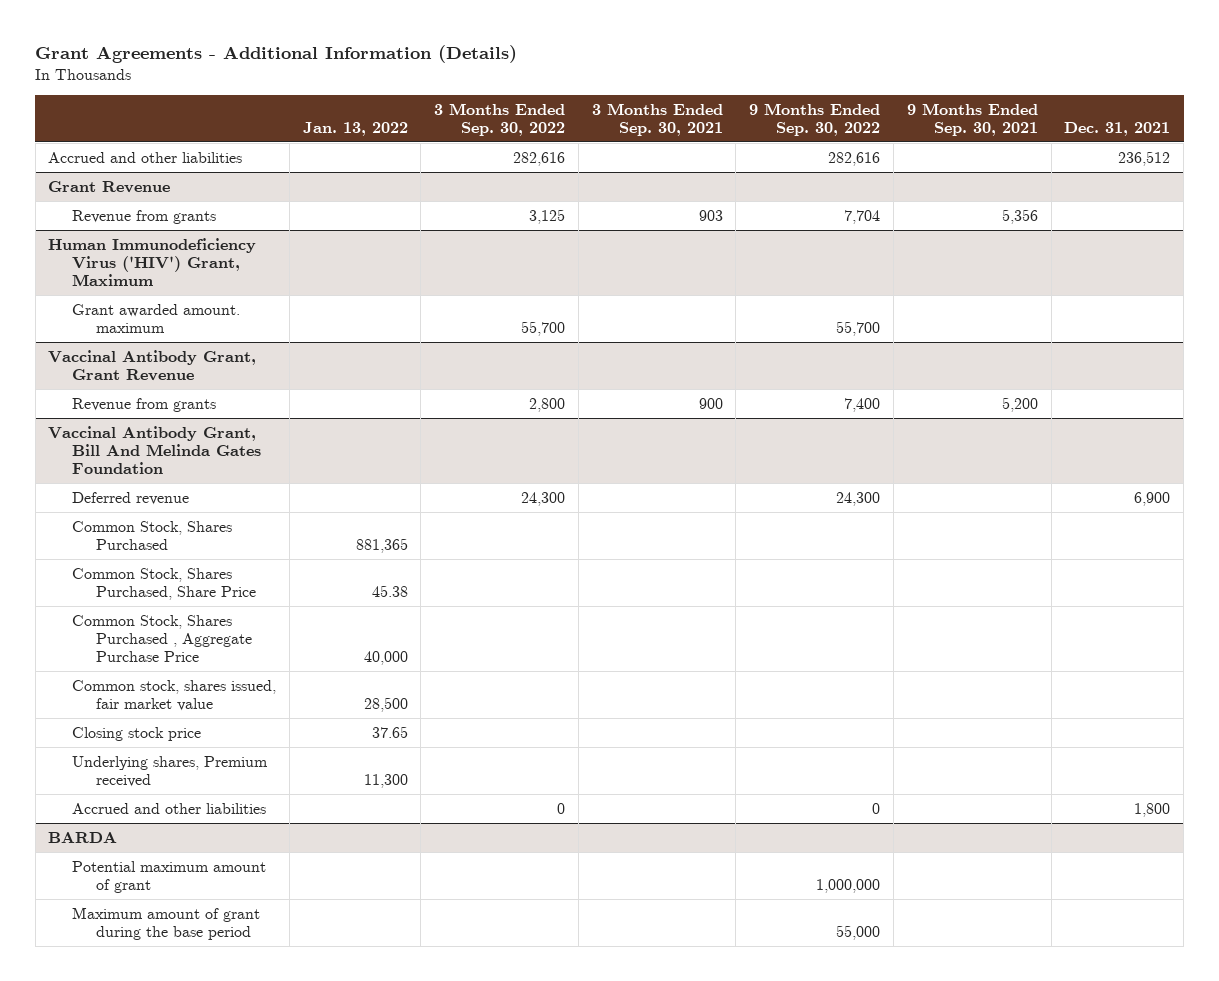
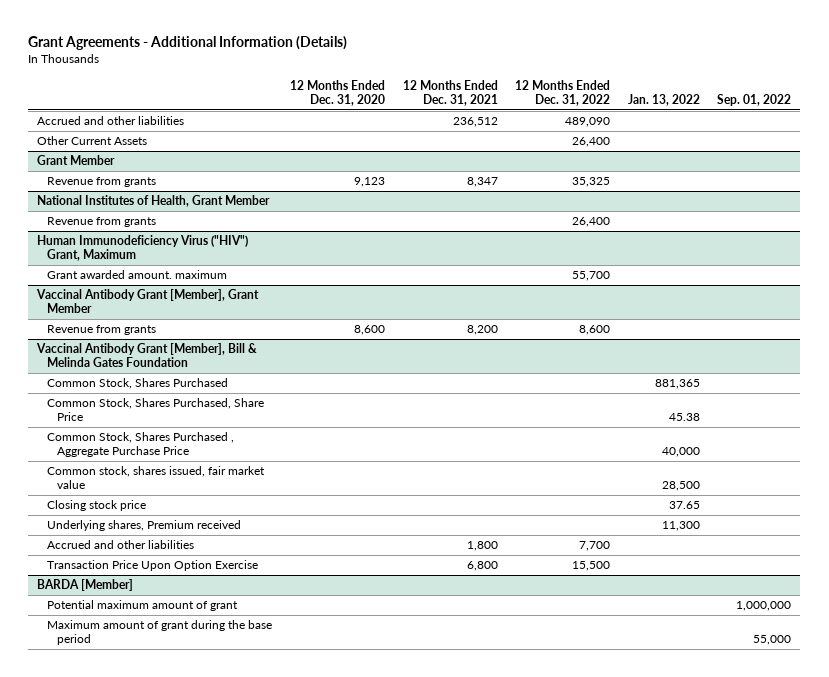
[434,102,566,136] 3 Months Ended Sep. 30, 2022 -> none
[591,102,723,136] 3 Months Ended Sep. 30, 2021 -> none
[749,102,881,136] 9 Months Ended Sep. 30, 2022 -> none
[906,102,1038,136] 9 Months Ended Sep. 30, 2021 -> none
[1064,121,1171,136] Dec. 31, 2021 -> none
none -> [289,79,385,106] 12 Months Ended Dec. 31, 2020
none -> [402,79,498,106] 12 Months Ended Dec. 31, 2021
none -> [515,79,611,106] 12 Months Ended Dec. 31, 2022
none -> [717,93,792,106] Sep. 01, 2022
none -> [37,136,148,146] Other Current Assets
[48,180,171,193] Grant Revenue -> [37,155,116,166] Grant Member
none -> [37,195,271,208] National Institutes of Health, Grant Member
none -> [47,217,157,228] Revenue from grants
[48,237,257,286] Human Immunodeficiency Virus ('HIV') Grant, Maximum -> [37,235,249,262] Human Immunodeficiency Virus ("HIV") Grant, Maximum
[48,349,257,381] Vaccinal Antibody Grant, Grant Revenue -> [36,289,260,314] Vaccinal Antibody Grant [Member], Grant Member
[72,491,190,505] Deferred revenue -> none
[48,425,262,474] Vaccinal Antibody Grant, Bill And Melinda Gates Foundation -> [36,343,258,368] Vaccinal Antibody Grant [Member], Bill & Melinda Gates Foundation
none -> [47,560,259,572] Transaction Price Upon Option Exercise
[48,831,118,843] BARDA -> [37,579,134,592] BARDA [Member]

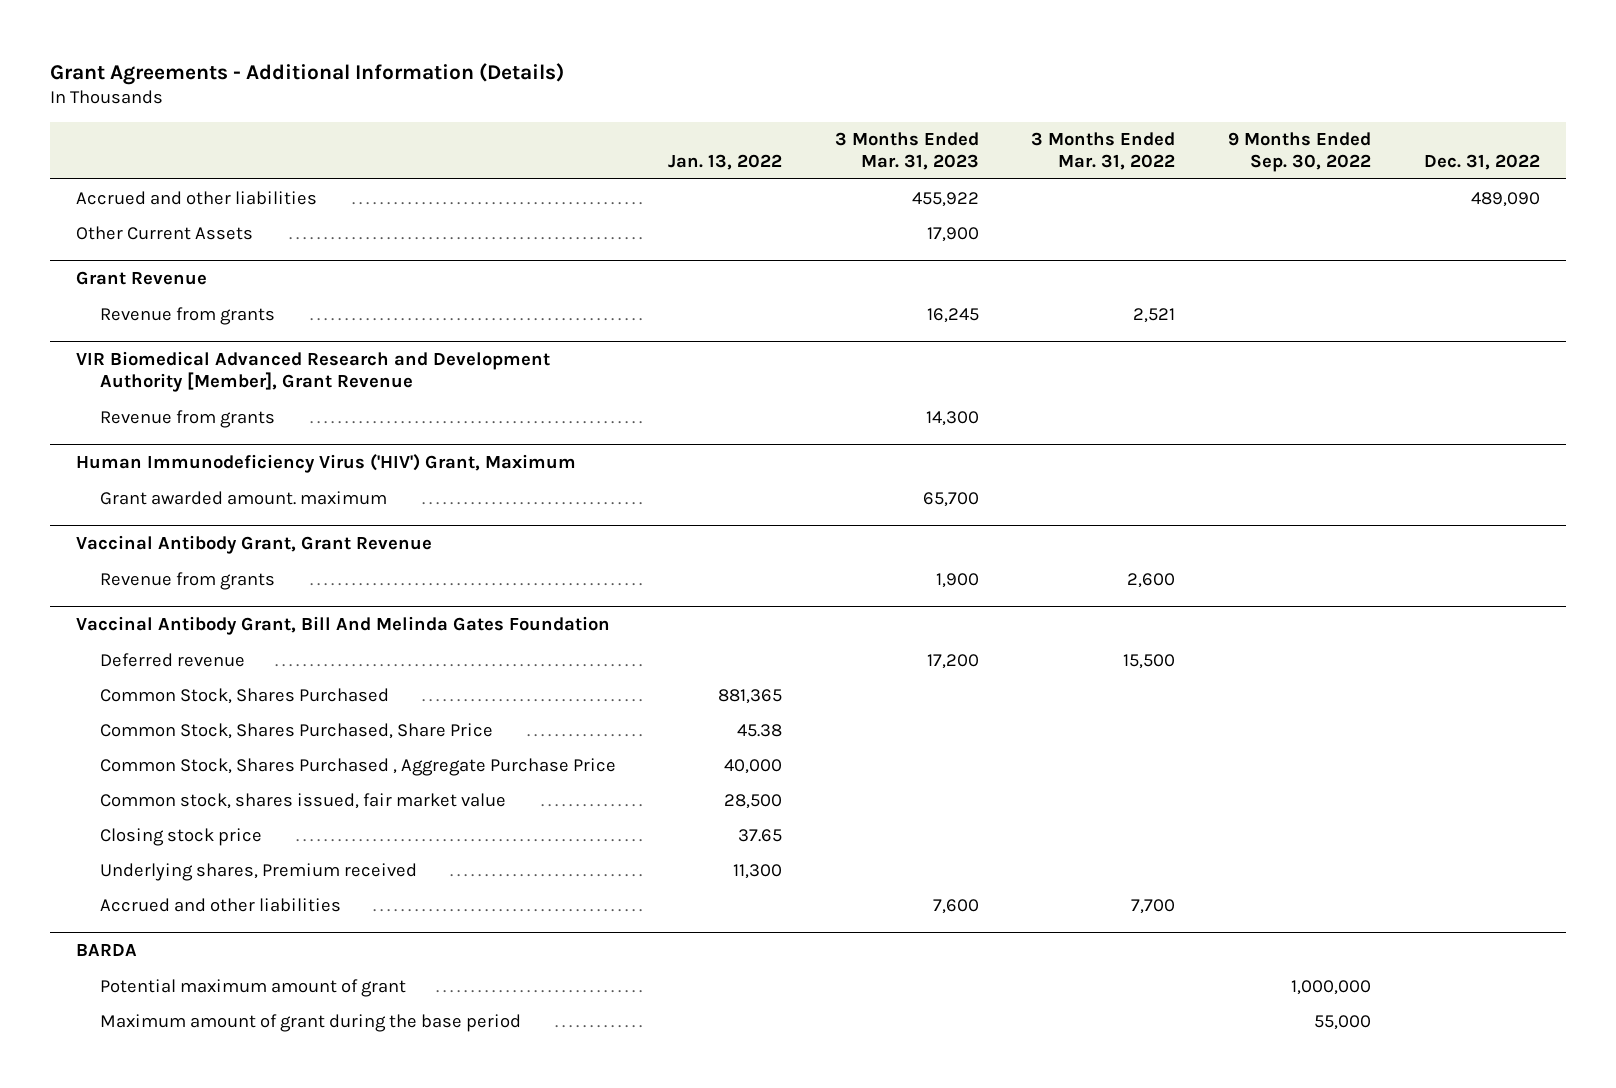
[289,79,385,106] 12 Months Ended Dec. 31, 2020 -> none
[402,79,498,106] 12 Months Ended Dec. 31, 2021 -> none
[515,79,611,106] 12 Months Ended Dec. 31, 2022 -> none
[717,93,792,106] Sep. 01, 2022 -> none
none -> [834,132,979,171] 3 Months Ended Mar. 31, 2023
none -> [1031,132,1176,171] 3 Months Ended Mar. 31, 2022
none -> [1228,132,1372,173] 9 Months Ended Sep. 30, 2022
none -> [1423,154,1540,171] Dec. 31, 2022
[37,155,116,166] Grant Member -> [76,271,208,286] Grant Revenue
[37,195,271,208] National Institutes of Health, Grant Member -> none
[47,217,157,228] Revenue from grants -> none
none -> [76,351,551,392] VIR Biomedical Advanced Research and Development Authority [Member], Grant Revenue
none -> [99,409,275,428] Revenue from grants
[37,235,249,262] Human Immunodeficiency Virus ("HIV") Grant, Maximum -> [76,454,577,474] Human Immunodeficiency Virus ('HIV') Grant, Maximum
[36,289,260,314] Vaccinal Antibody Grant [Member], Grant Member -> [76,535,433,555] Vaccinal Antibody Grant, Grant Revenue
[36,343,258,368] Vaccinal Antibody Grant [Member], Bill & Melinda Gates Foundation -> [76,616,611,636] Vaccinal Antibody Grant, Bill And Melinda Gates Foundation
none -> [99,652,245,667] Deferred revenue
[47,560,259,572] Transaction Price Upon Option Exercise -> none
[37,579,134,592] BARDA [Member] -> [76,944,138,957] BARDA

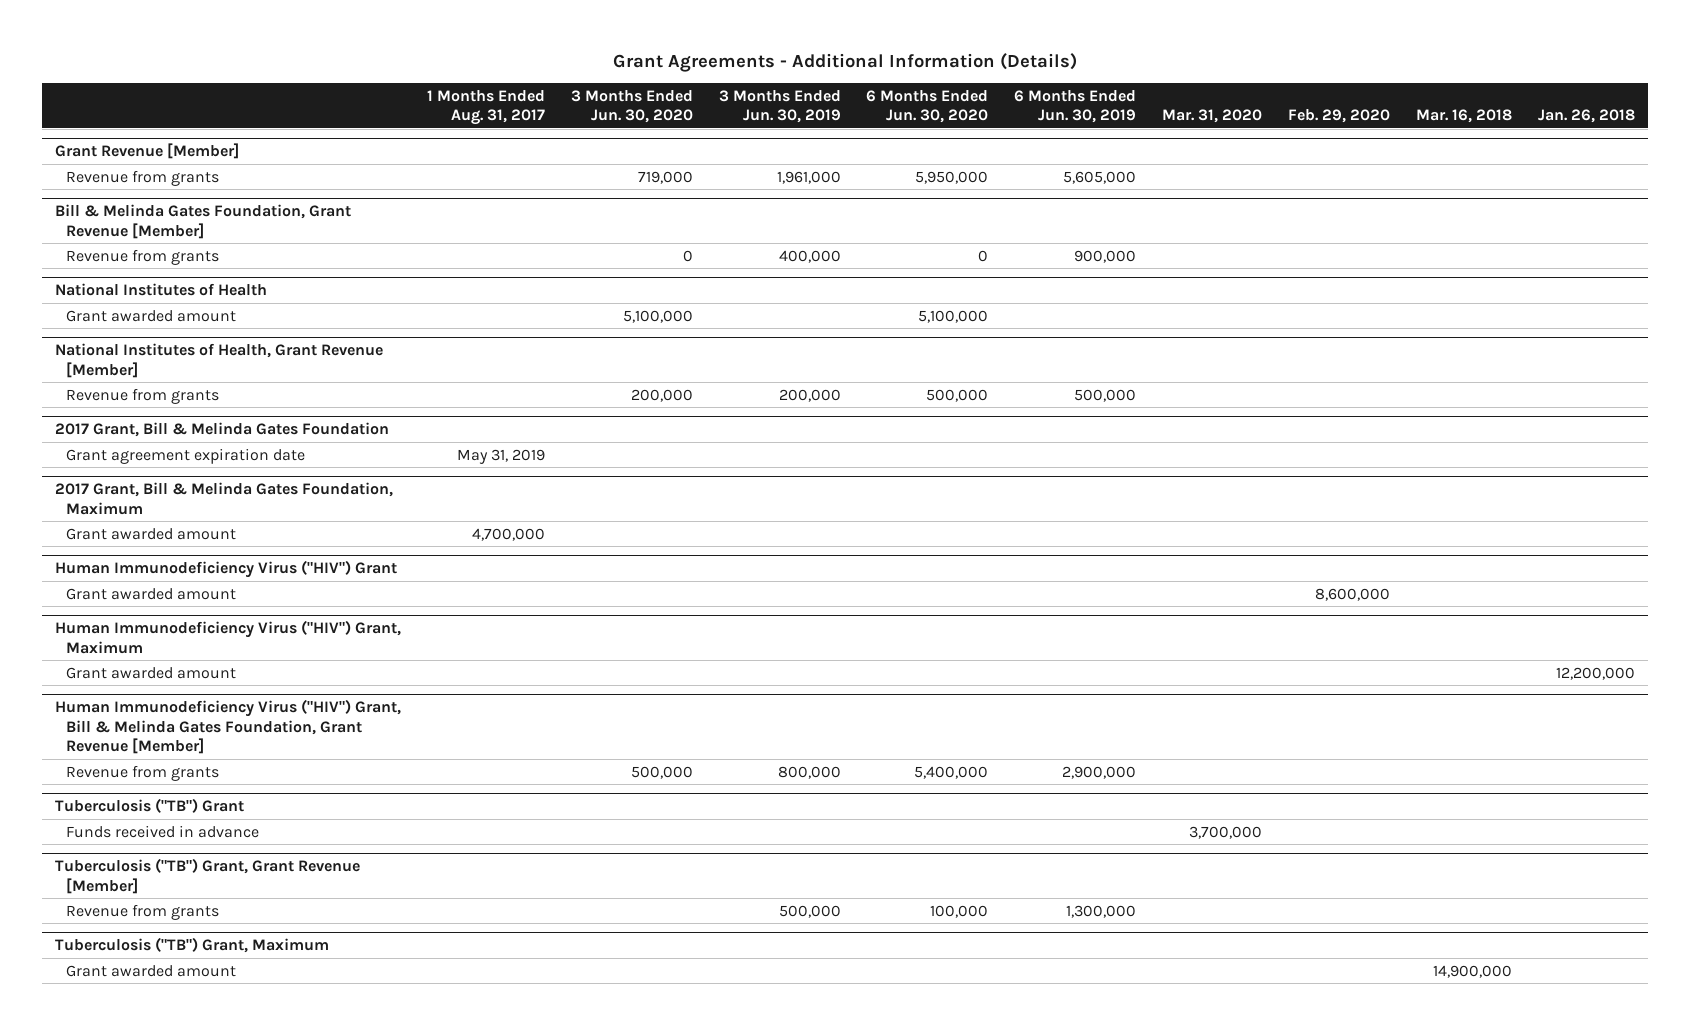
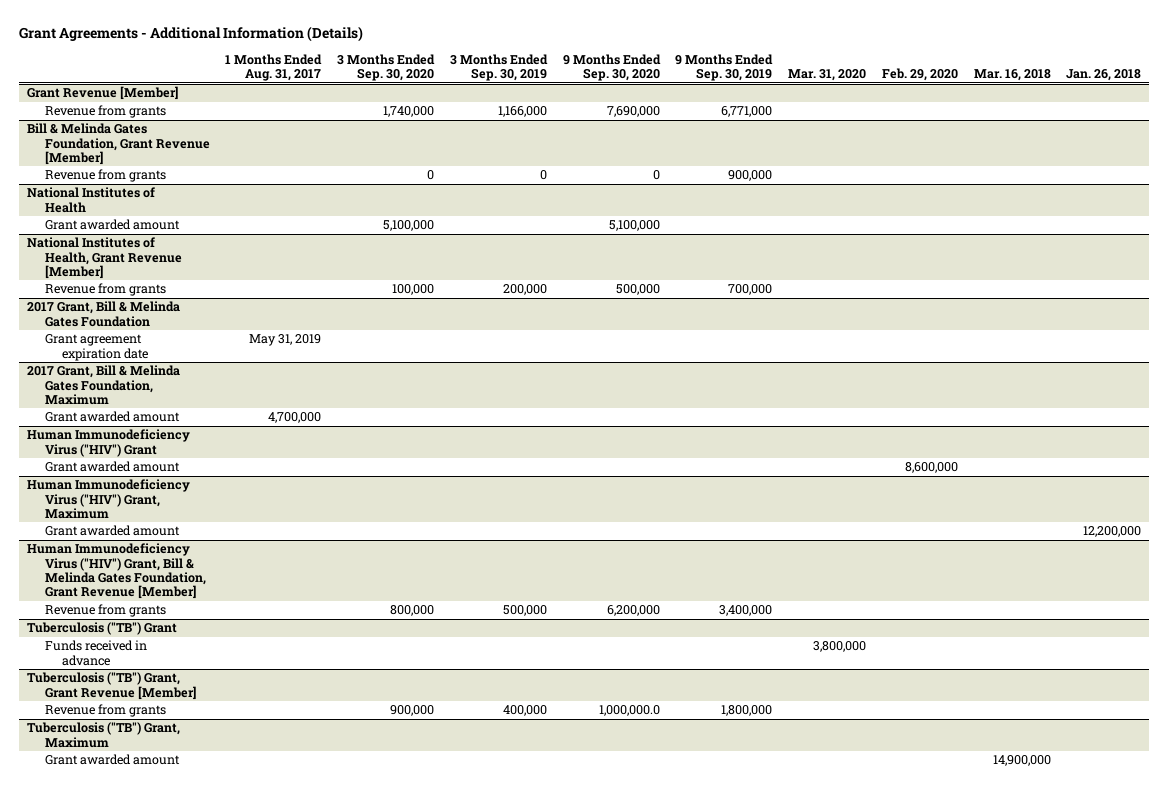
[570,89,693,123] 3 Months Ended Jun. 30, 2020 -> none
[718,89,841,123] 3 Months Ended Jun. 30, 2019 -> none
[866,89,989,123] 6 Months Ended Jun. 30, 2020 -> none
[1014,89,1137,123] 6 Months Ended Jun. 30, 2019 -> none
none -> [337,54,436,82] 3 Months Ended Sep. 30, 2020
none -> [449,54,548,82] 3 Months Ended Sep. 30, 2019
none -> [562,54,661,82] 9 Months Ended Sep. 30, 2020
none -> [675,54,774,82] 9 Months Ended Sep. 30, 2019
[1189,825,1263,839] 3,700,000 -> [813,641,867,653] 3,800,000

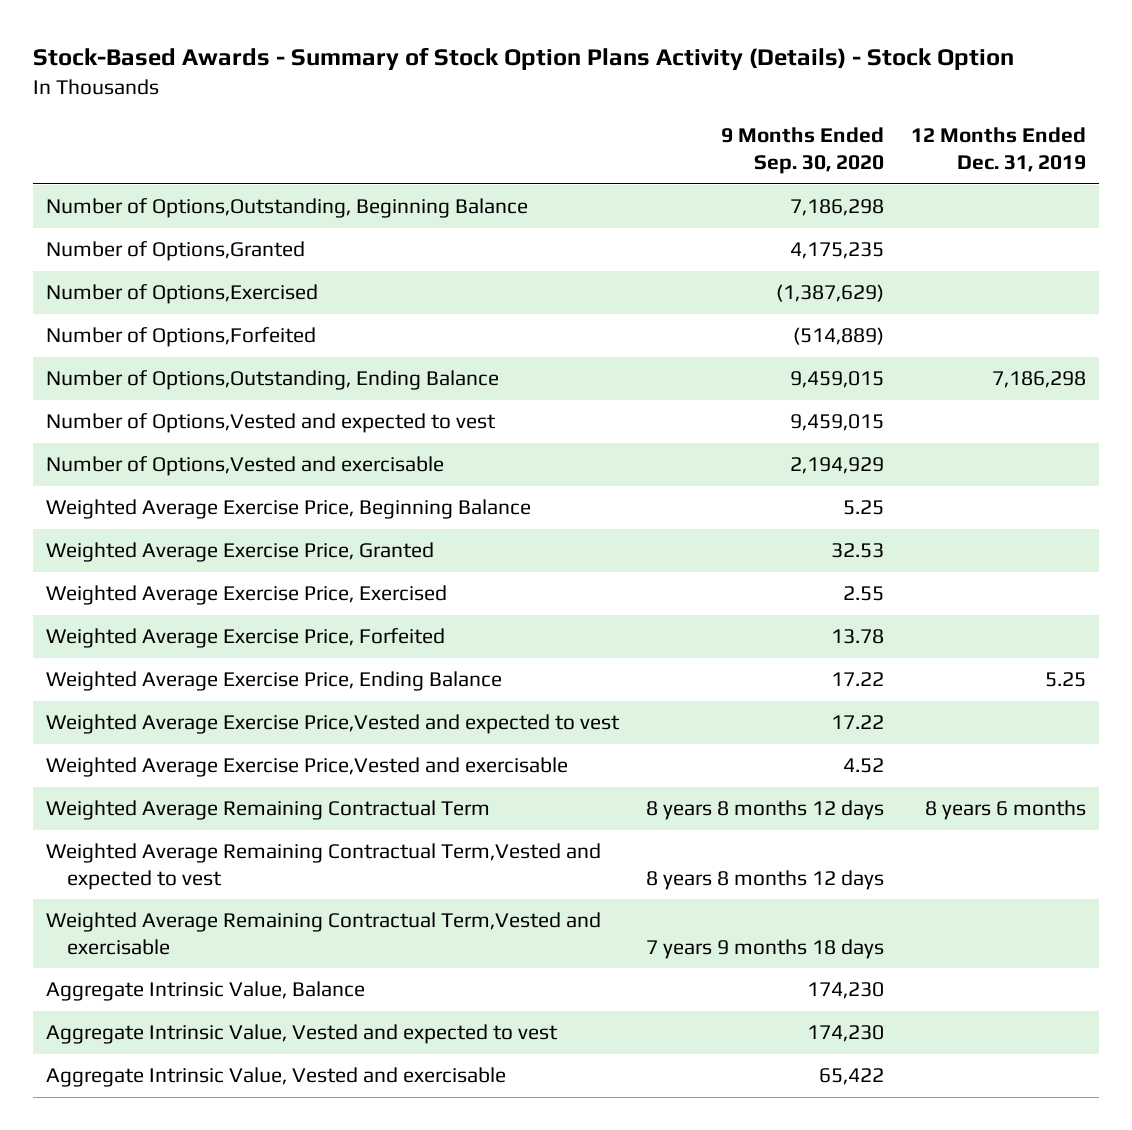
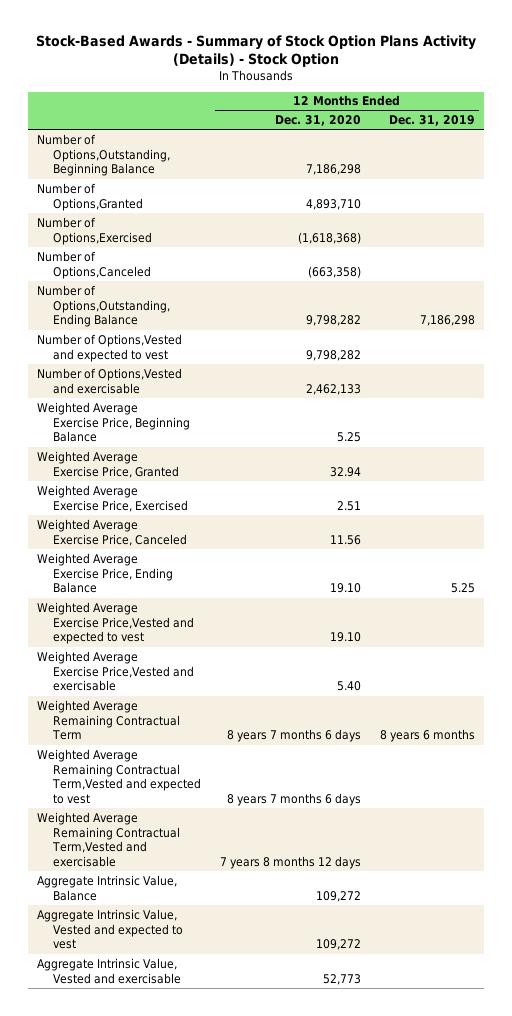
[721,127,885,174] 9 Months Ended Sep. 30, 2020 -> none
none -> [274,115,361,127] Dec. 31, 2020
[46,327,317,348] Number of Options,Forfeited -> [37,250,152,279] Number of Options,Canceled
[46,628,446,649] Weighted Average Exercise Price, Forfeited -> [37,518,188,546] Weighted Average Exercise Price, Canceled

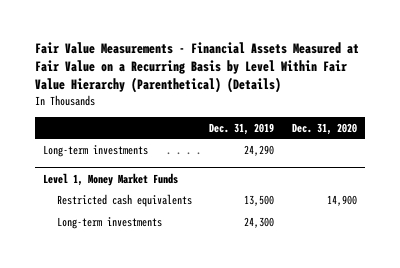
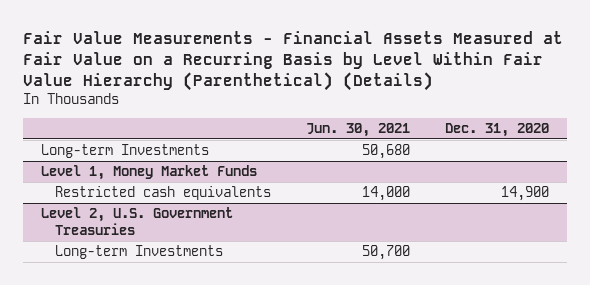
[209,122,275,135] Dec. 31, 2019 -> none
none -> [306,122,411,137] Jun. 30, 2021
[43,144,149,157] Long-term investments -> [40,144,209,159] Long-term Investments
[56,216,162,229] Long-term investments -> none
none -> [40,207,233,235] Level 2, U.S. Government Treasuries
none -> [54,245,223,260] Long-term Investments

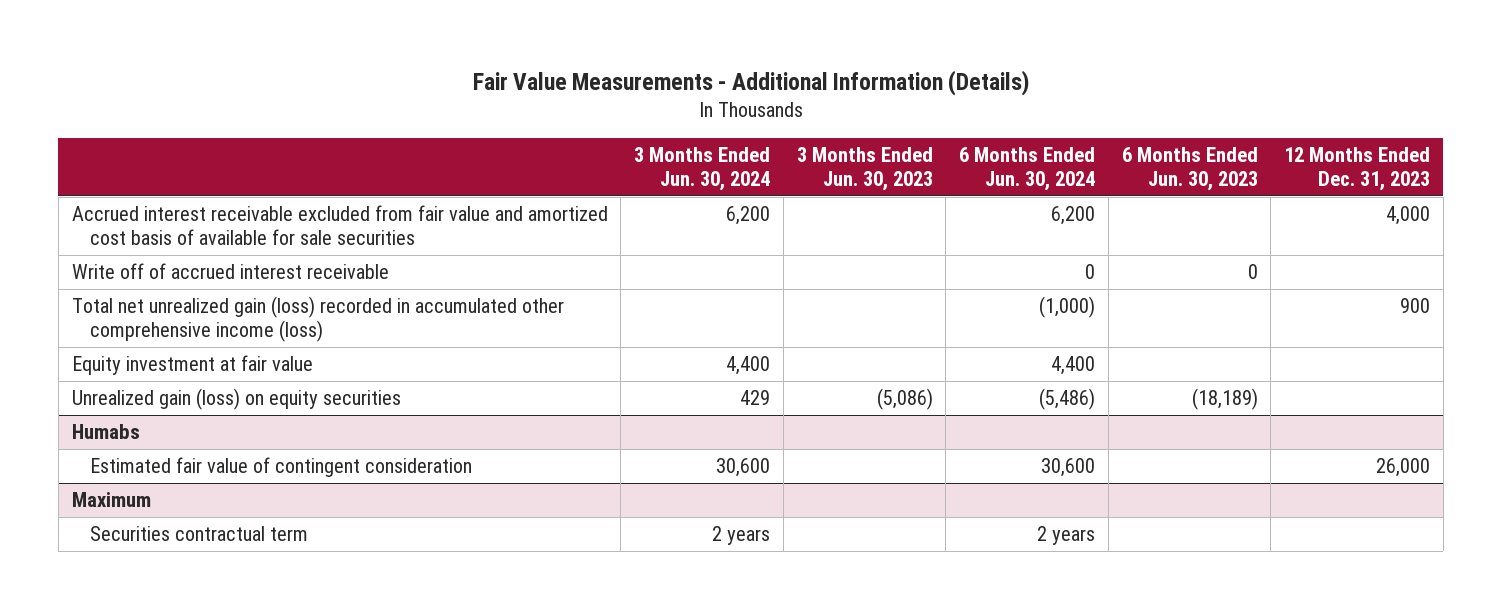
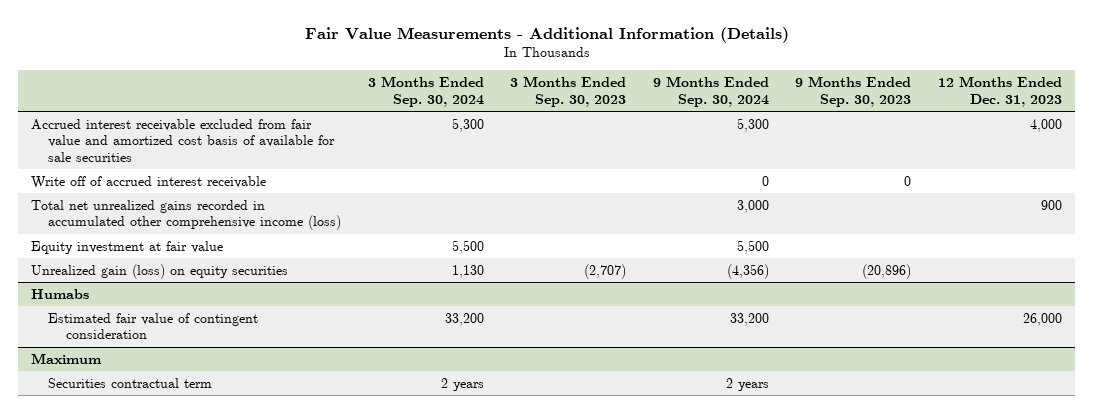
[634,147,771,191] 3 Months Ended Jun. 30, 2024 -> none
[796,147,933,191] 3 Months Ended Jun. 30, 2023 -> none
[959,147,1096,191] 6 Months Ended Jun. 30, 2024 -> none
[1121,147,1258,191] 6 Months Ended Jun. 30, 2023 -> none
none -> [367,76,484,107] 3 Months Ended Sep. 30, 2024
none -> [510,76,627,107] 3 Months Ended Sep. 30, 2023
none -> [652,76,769,107] 9 Months Ended Sep. 30, 2024
none -> [795,76,912,107] 9 Months Ended Sep. 30, 2023
[71,296,564,342] Total net unrealized gain (loss) recorded in accumulated other comprehensive income (loss) -> [31,199,342,231] Total net unrealized gains recorded in accumulated other comprehensive income (loss)

